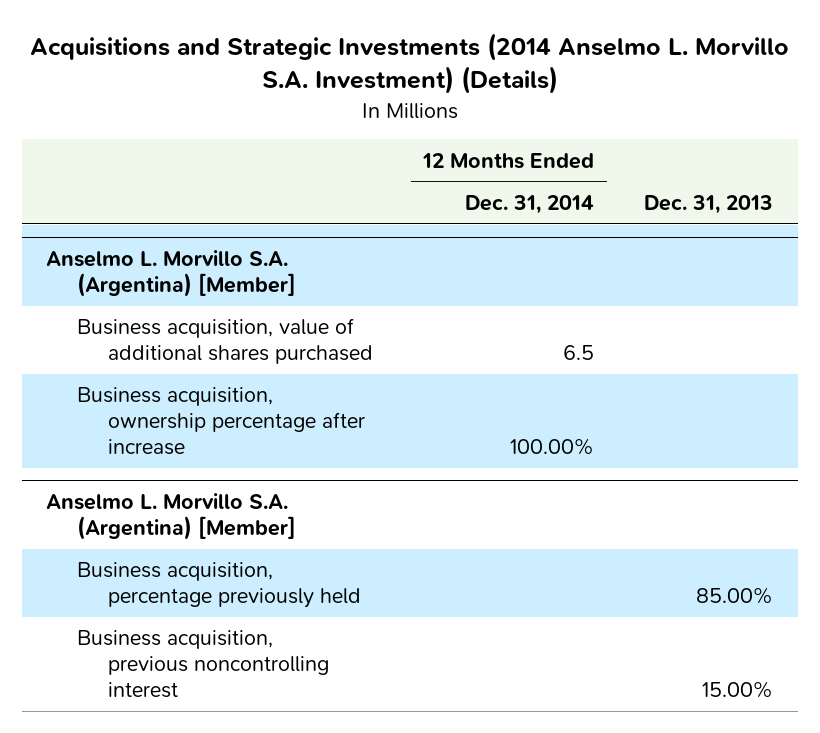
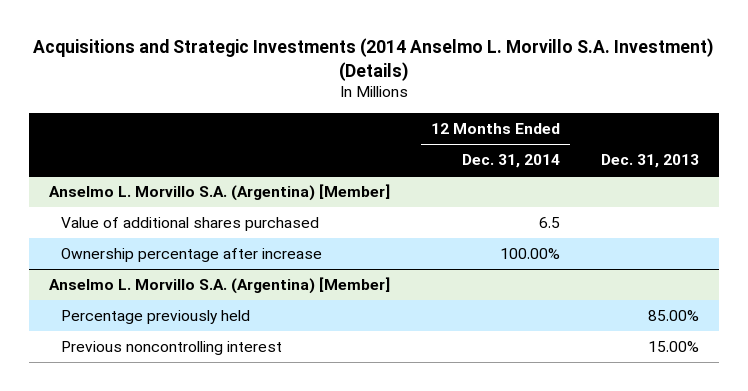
[77,318,374,365] Business acquisition, value of additional shares purchased -> [60,217,319,232] Value of additional shares purchased
[77,387,366,456] Business acquisition, ownership percentage after increase -> [60,248,322,263] Ownership percentage after increase
[77,562,362,609] Business acquisition, percentage previously held -> [60,310,250,325] Percentage previously held
[77,630,330,699] Business acquisition, previous noncontrolling interest -> [60,341,282,356] Previous noncontrolling interest

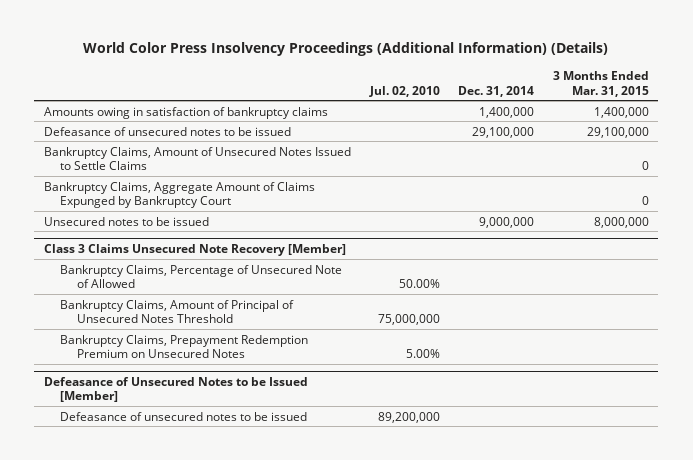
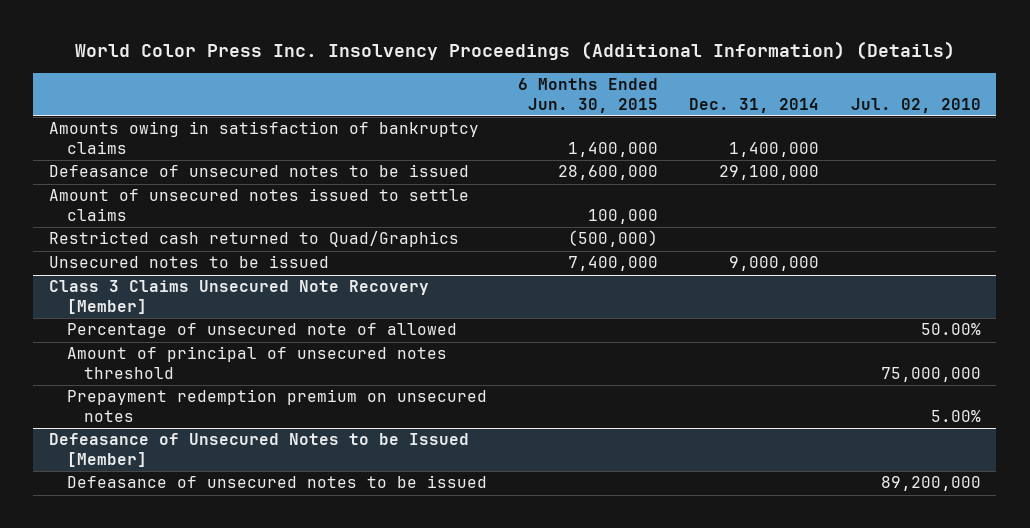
[83,42,609,57] World Color Press Insolvency Proceedings (Additional Information) (Details) -> [74,41,955,61] World Color Press Inc. Insolvency Proceedings (Additional Information) (Details)
[552,71,649,97] 3 Months Ended Mar. 31, 2015 -> none
none -> [517,78,658,113] 6 Months Ended Jun. 30, 2015
[43,146,351,170] Bankruptcy Claims, Amount of Unsecured Notes Issued to Settle Claims -> [49,188,470,221] Amount of unsecured notes issued to settle claims
[43,181,315,208] Bankruptcy Claims, Aggregate Amount of Claims Expunged by Bankruptcy Court -> [49,231,460,248] Restricted cash returned to Quad/Graphics
[60,264,343,288] Bankruptcy Claims, Percentage of Unsecured Note of Allowed -> [66,323,457,339] Percentage of unsecured note of allowed
[60,299,295,323] Bankruptcy Claims, Amount of Principal of Unsecured Notes Threshold -> [66,346,447,379] Amount of principal of unsecured notes threshold
[60,334,309,358] Bankruptcy Claims, Prepayment Redemption Premium on Unsecured Notes -> [66,389,487,422] Prepayment redemption premium on unsecured notes

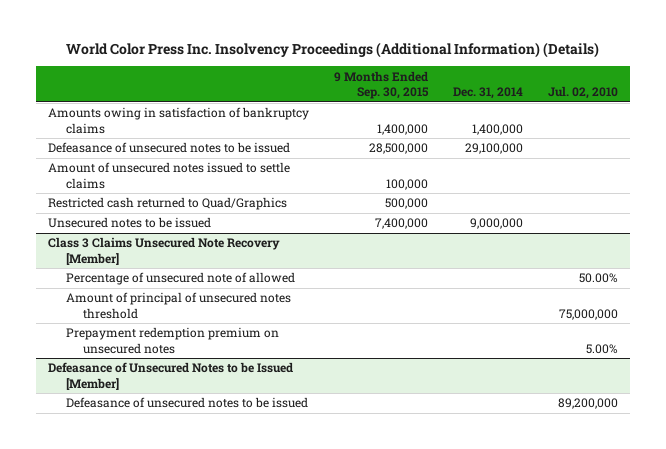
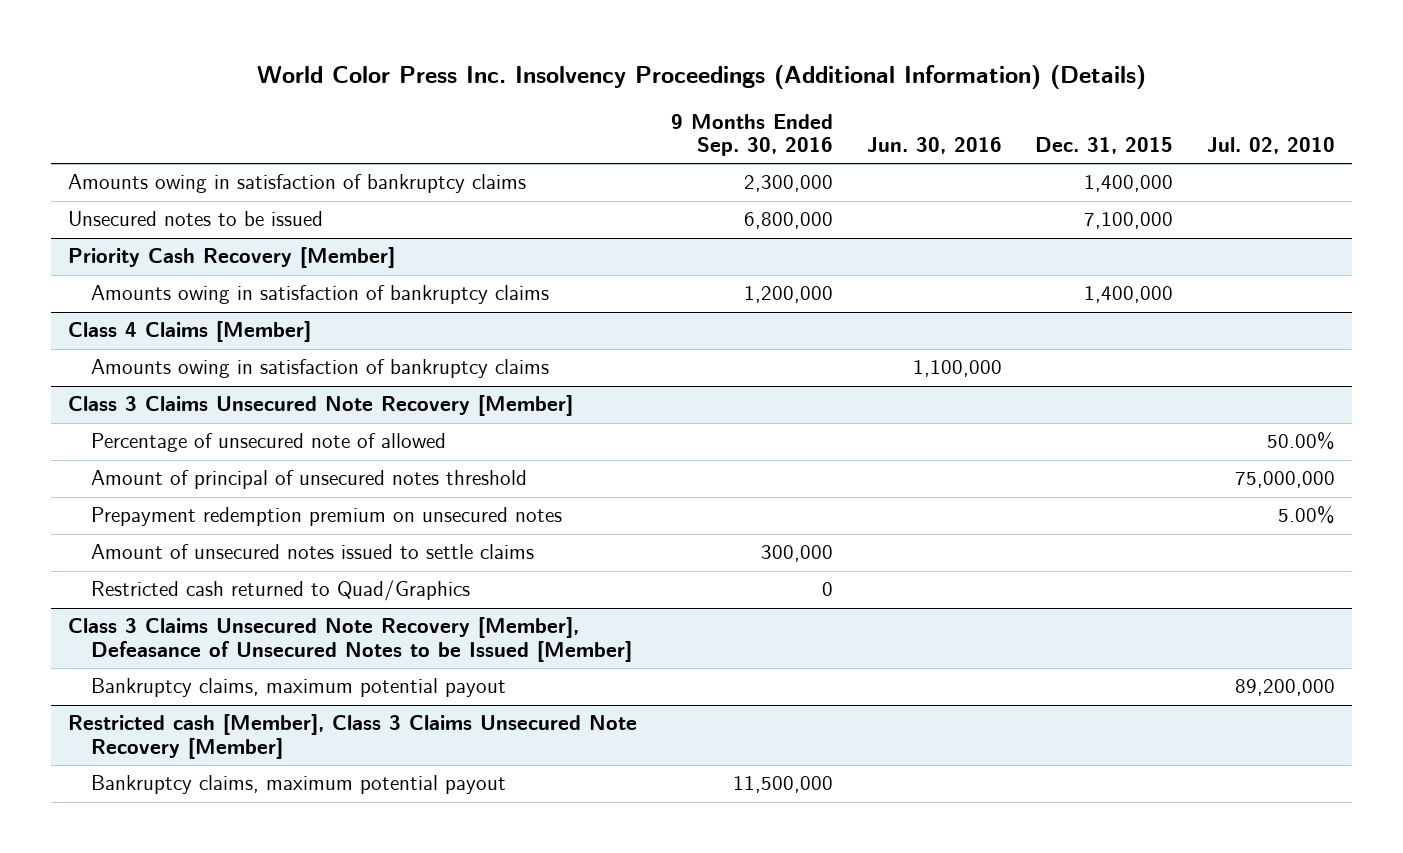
[333,70,429,99] 9 Months Ended Sep. 30, 2015 -> none
[452,86,523,99] Dec. 31, 2014 -> none
none -> [670,113,833,157] 9 Months Ended Sep. 30, 2016
none -> [866,137,1002,155] Jun. 30, 2016
none -> [1035,137,1174,155] Dec. 31, 2015
[48,142,291,154] Defeasance of unsecured notes to be issued -> none
[48,162,291,189] Amount of unsecured notes issued to settle claims -> none
[48,197,288,211] Restricted cash returned to Quad/Graphics -> none
none -> [67,247,395,269] Priority Cash Recovery [Member]
none -> [90,285,549,305] Amounts owing in satisfaction of bankruptcy claims
none -> [67,321,311,343] Class 4 Claims [Member]
none -> [90,359,549,379] Amounts owing in satisfaction of bankruptcy claims
none -> [90,544,534,560] Amount of unsecured notes issued to settle claims
none -> [90,580,470,602] Restricted cash returned to Quad/Graphics
[48,362,294,390] Defeasance of Unsecured Notes to be Issued [Member] -> [67,617,632,663] Class 3 Claims Unsecured Note Recovery [Member], Defeasance of Unsecured Notes to be Issued [Member]
[65,397,308,409] Defeasance of unsecured notes to be issued -> [90,678,506,698] Bankruptcy claims, maximum potential payout
none -> [67,714,637,760] Restricted cash [Member], Class 3 Claims Unsecured Note Recovery [Member]
none -> [90,775,506,795] Bankruptcy claims, maximum potential payout

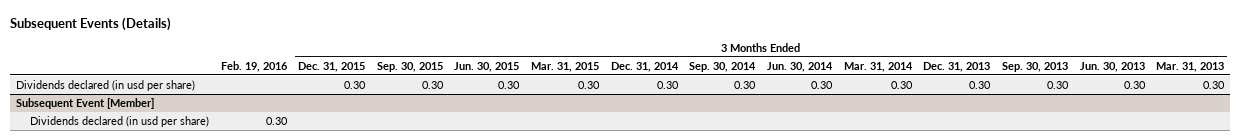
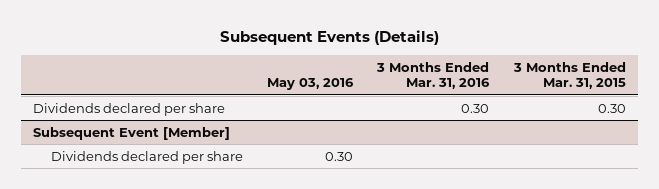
[220,60,288,72] Feb. 19, 2016 -> none
[298,61,366,72] Dec. 31, 2015 -> none
[376,61,443,72] Sep. 30, 2015 -> none
[454,61,520,72] Jun. 30, 2015 -> none
[610,61,679,72] Dec. 31, 2014 -> none
[689,61,757,72] Sep. 30, 2014 -> none
[766,61,833,72] Jun. 30, 2014 -> none
[843,61,913,72] Mar. 31, 2014 -> none
[923,61,991,72] Dec. 31, 2013 -> none
[1001,61,1068,72] Sep. 30, 2013 -> none
[1079,61,1145,72] Jun. 30, 2013 -> none
[1156,61,1225,72] Mar. 31, 2013 -> none
none -> [267,78,355,91] May 03, 2016
none -> [376,61,491,90] 3 Months Ended Mar. 31, 2016
[15,79,195,91] Dividends declared (in usd per share) -> [33,102,226,116] Dividends declared per share
[29,115,209,127] Dividends declared (in usd per share) -> [50,150,243,164] Dividends declared per share

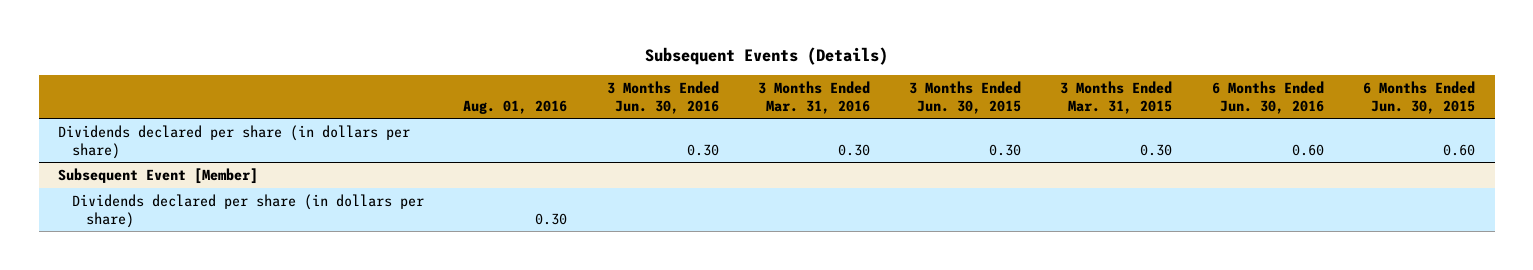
[267,78,355,91] May 03, 2016 -> none
none -> [463,99,568,114] Aug. 01, 2016
none -> [606,80,719,114] 3 Months Ended Jun. 30, 2016
none -> [909,80,1022,114] 3 Months Ended Jun. 30, 2015
none -> [1211,80,1324,114] 6 Months Ended Jun. 30, 2016
none -> [1363,80,1476,114] 6 Months Ended Jun. 30, 2015
[33,102,226,116] Dividends declared per share -> [58,124,411,159] Dividends declared per share (in dollars per share)
[50,150,243,164] Dividends declared per share -> [71,193,424,228] Dividends declared per share (in dollars per share)

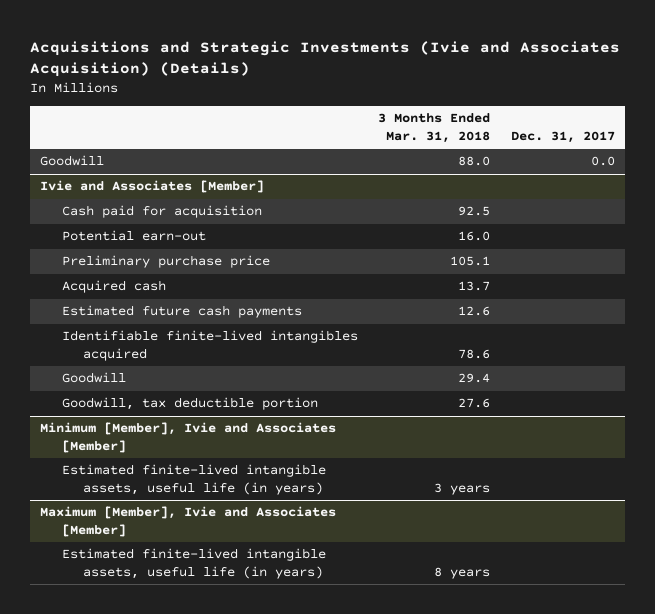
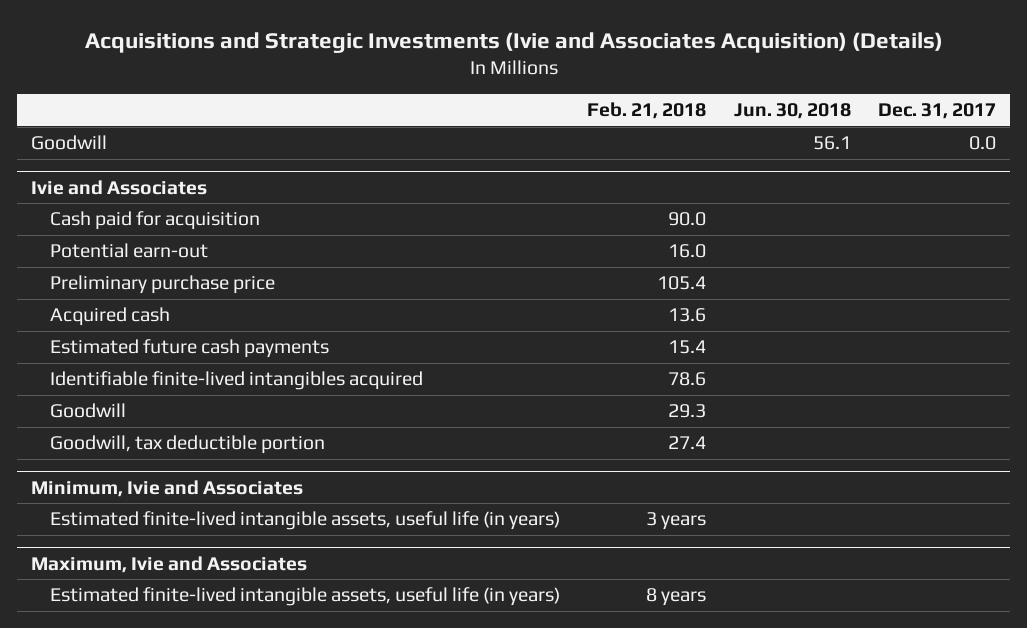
[378,113,491,143] 3 Months Ended Mar. 31, 2018 -> none
none -> [587,102,707,120] Feb. 21, 2018
none -> [733,103,851,120] Jun. 30, 2018
[40,180,265,194] Ivie and Associates [Member] -> [30,179,207,195] Ivie and Associates
[40,422,337,454] Minimum [Member], Ivie and Associates [Member] -> [30,479,303,497] Minimum, Ivie and Associates
[40,506,337,538] Maximum [Member], Ivie and Associates [Member] -> [30,555,307,573] Maximum, Ivie and Associates

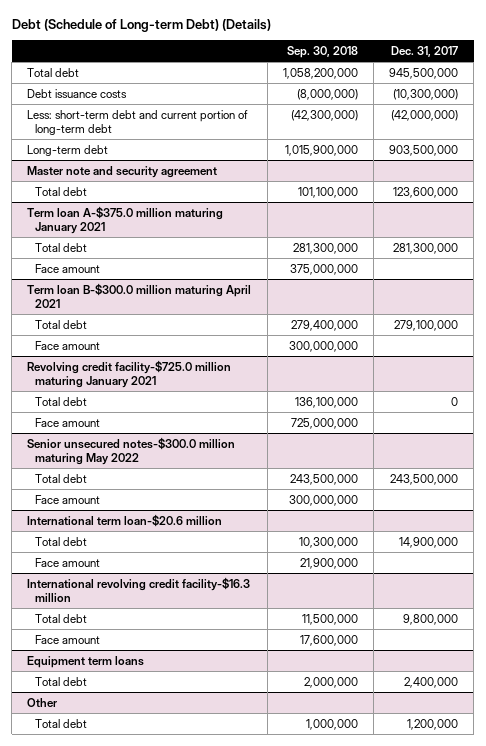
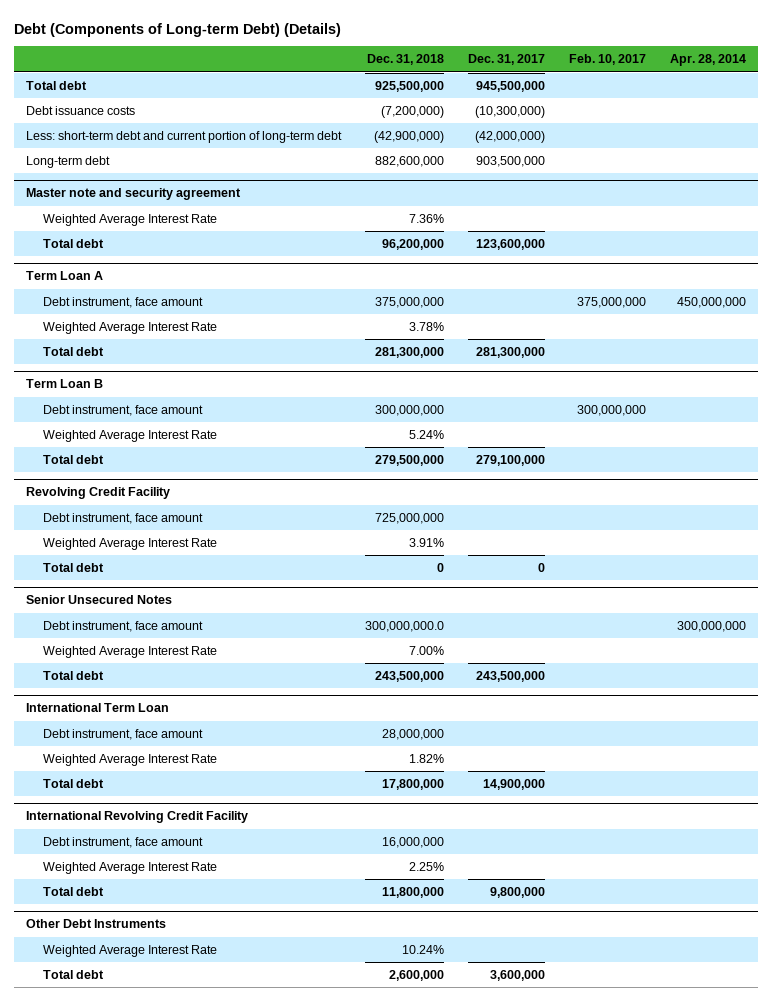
[11,19,271,33] Debt (Schedule of Long-term Debt) (Details) -> [13,22,341,37] Debt (Components of Long-term Debt) (Details)
[286,45,358,58] Sep. 30, 2018 -> none
none -> [366,54,444,66] Dec. 31, 2018
none -> [568,54,646,66] Feb. 10, 2017
none -> [669,54,746,67] Apr. 28, 2014
none -> [42,213,217,226] Weighted Average Interest Rate
[27,205,224,234] Term loan A-$375.0 million maturing January 2021 -> [25,271,103,281] Term Loan A
none -> [42,296,203,308] Debt instrument, face amount
none -> [42,321,217,334] Weighted Average Interest Rate
[35,263,101,273] Face amount -> none
[27,282,252,308] Term loan B-$300.0 million maturing April 2021 -> [25,379,103,389] Term Loan B
none -> [42,404,203,416] Debt instrument, face amount
none -> [42,429,217,442] Weighted Average Interest Rate
[35,340,101,350] Face amount -> none
[27,359,232,388] Revolving credit facility-$725.0 million maturing January 2021 -> [25,487,170,500] Revolving Credit Facility
none -> [42,512,203,524] Debt instrument, face amount
none -> [42,537,217,550] Weighted Average Interest Rate
[35,417,101,427] Face amount -> none
[27,436,236,465] Senior unsecured notes-$300.0 million maturing May 2022 -> [25,595,172,605] Senior Unsecured Notes
none -> [42,620,203,632] Debt instrument, face amount
none -> [42,645,217,658] Weighted Average Interest Rate
[35,494,101,504] Face amount -> none
[27,513,223,527] International term loan-$20.6 million -> [25,703,169,713] International Term Loan
none -> [42,728,203,740] Debt instrument, face amount
none -> [42,753,217,766] Weighted Average Interest Rate
[35,557,101,567] Face amount -> none
[27,576,251,602] International revolving credit facility-$16.3 million -> [25,811,248,824] International Revolving Credit Facility
none -> [42,836,203,848] Debt instrument, face amount
none -> [42,861,217,874] Weighted Average Interest Rate
[35,634,101,644] Face amount -> none
[27,655,145,668] Equipment term loans -> none
[35,676,88,686] Total debt -> none
[27,697,58,707] Other -> [25,919,166,929] Other Debt Instruments
none -> [42,944,217,957] Weighted Average Interest Rate
[407,718,459,730] 1,200,000 -> [489,969,545,981] 3,600,000

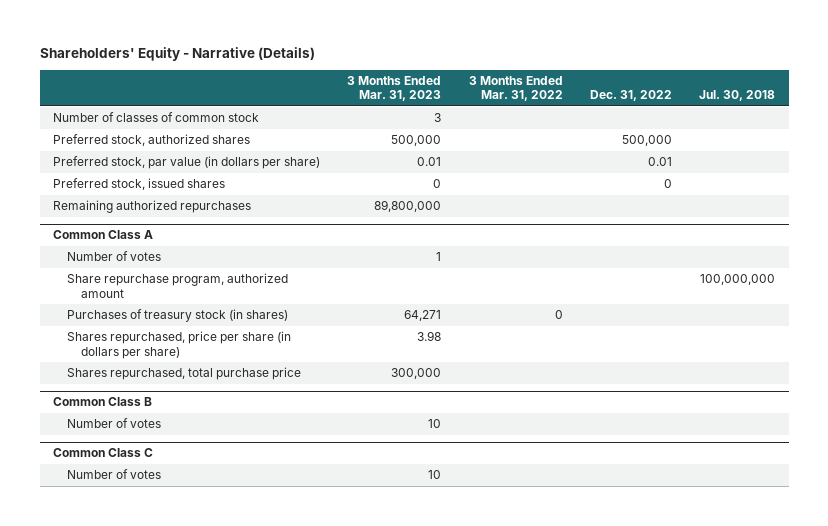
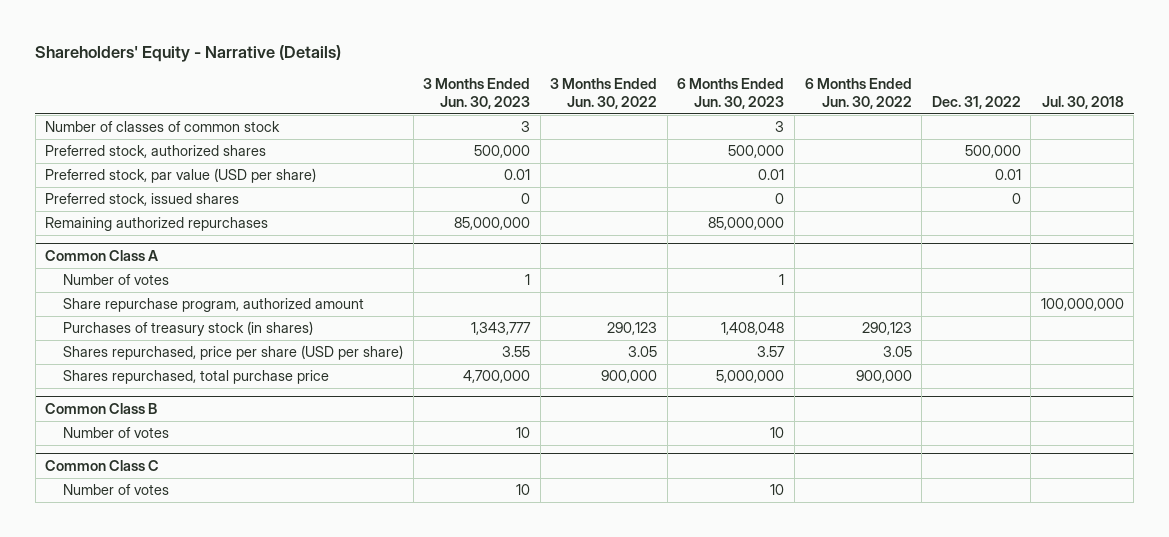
[347,76,442,102] 3 Months Ended Mar. 31, 2023 -> none
[468,76,563,102] 3 Months Ended Mar. 31, 2022 -> none
none -> [423,78,531,109] 3 Months Ended Jun. 30, 2023
none -> [550,78,658,109] 3 Months Ended Jun. 30, 2022
none -> [677,78,785,109] 6 Months Ended Jun. 30, 2023
none -> [804,78,912,109] 6 Months Ended Jun. 30, 2022
[53,156,321,170] Preferred stock, par value (in dollars per share) -> [45,168,317,184] Preferred stock, par value (USD per share)
[67,331,292,359] Shares repurchased, price per share (in dollars per share) -> [63,345,404,361] Shares repurchased, price per share (USD per share)

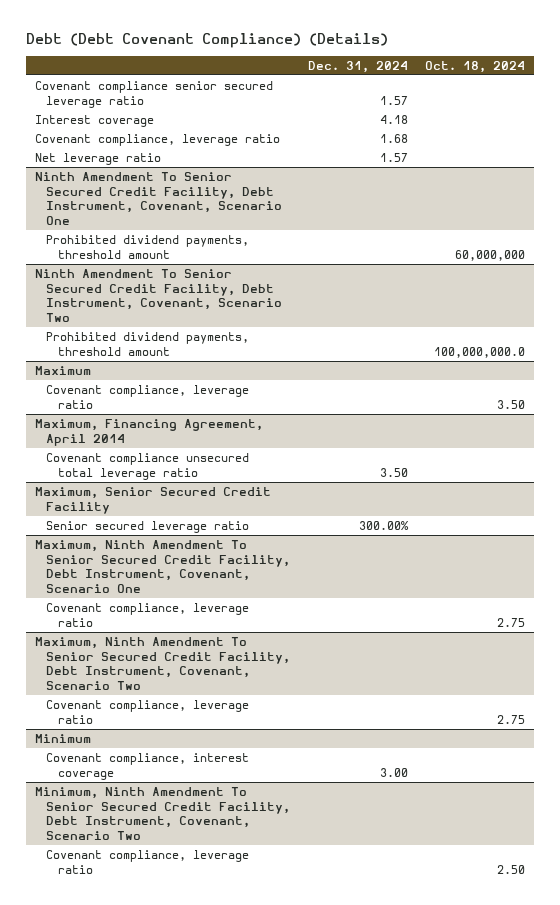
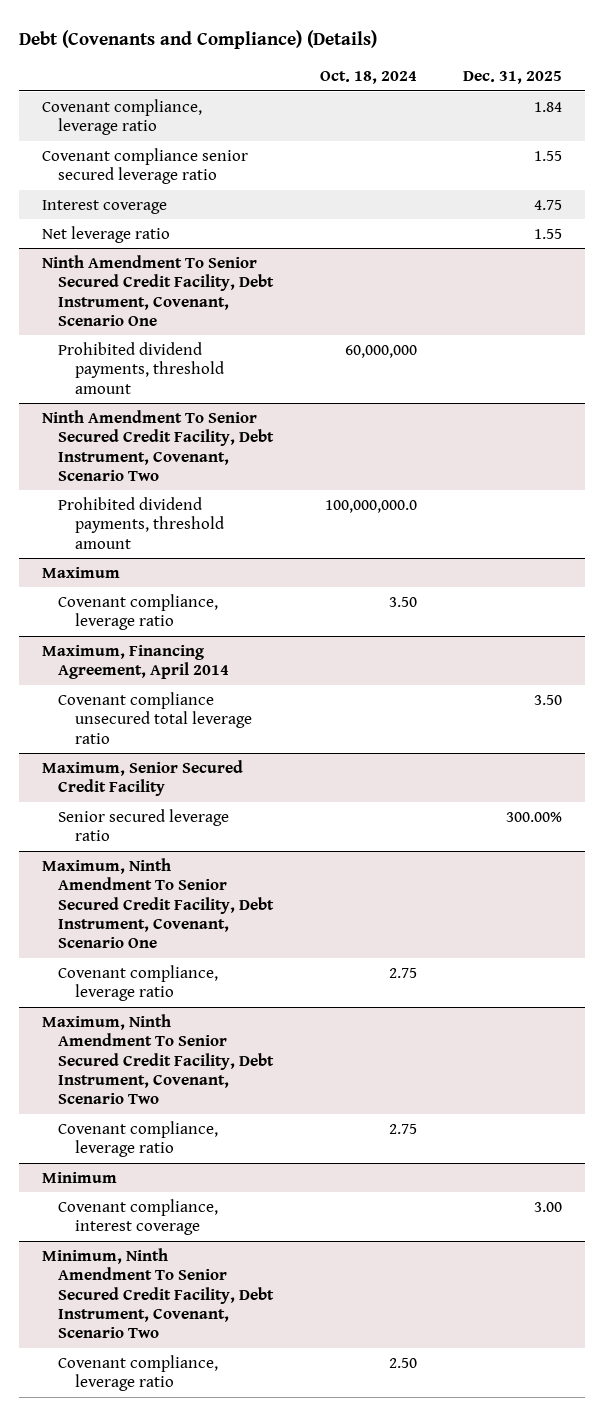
[25,32,388,48] Debt (Debt Covenant Compliance) (Details) -> [18,29,377,49] Debt (Covenants and Compliance) (Details)
[307,60,408,73] Dec. 31, 2024 -> none
none -> [462,71,562,85] Dec. 31, 2025
[34,134,280,147] Covenant compliance, leverage ratio -> [41,98,202,136] Covenant compliance, leverage ratio

